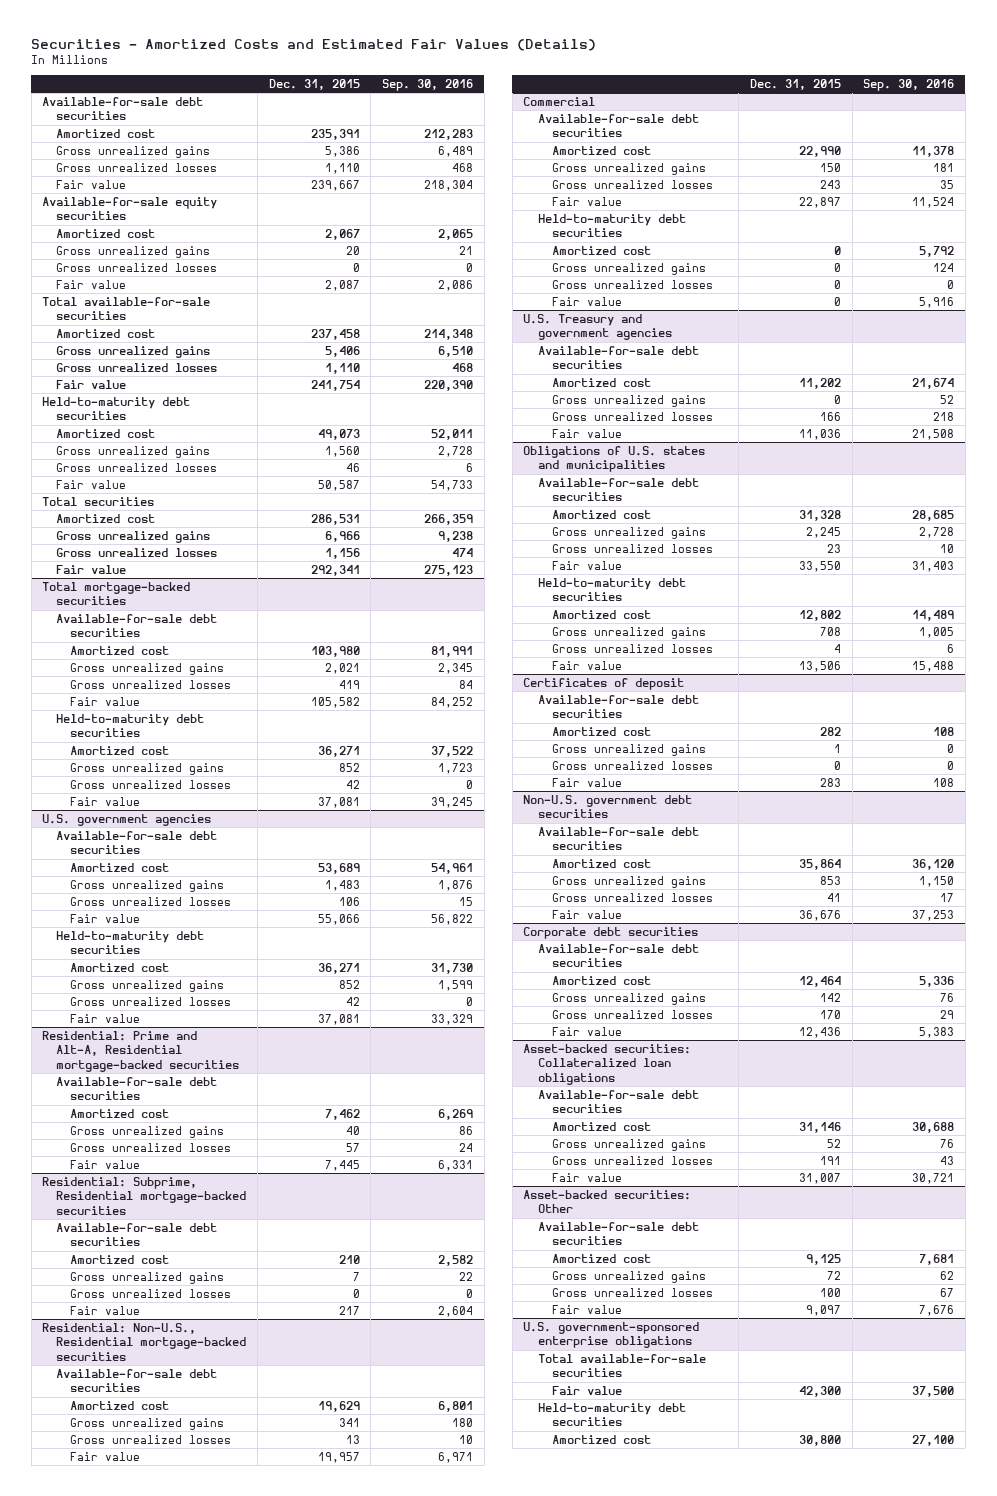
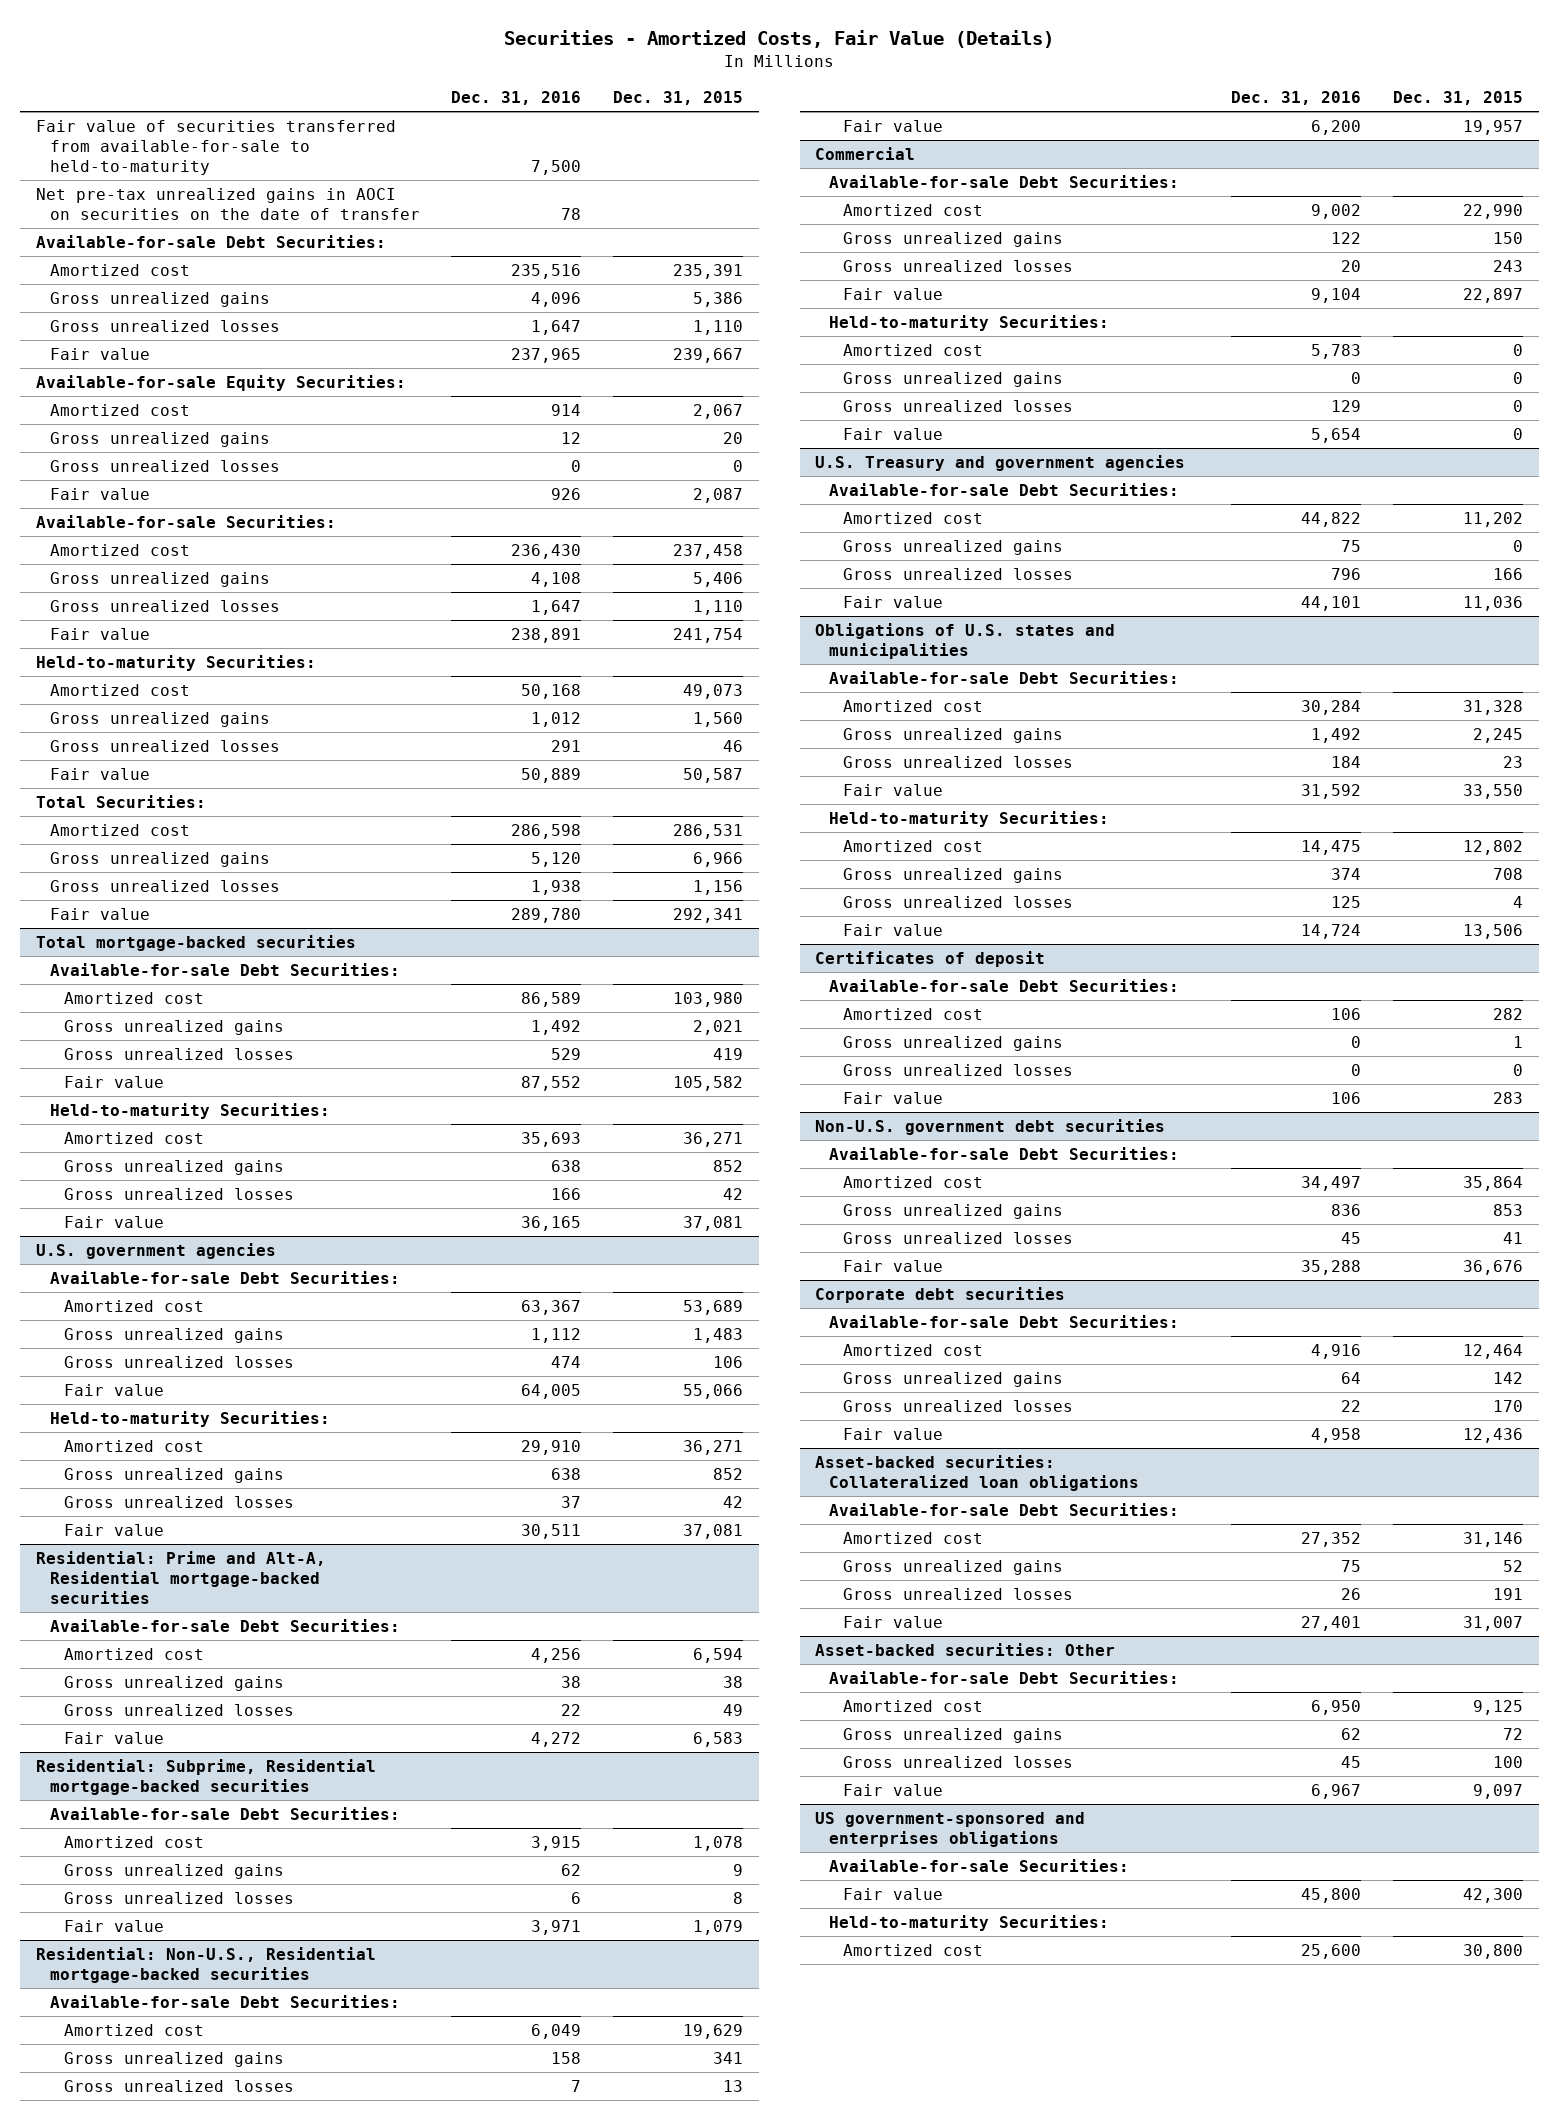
[31,38,597,51] Securities - Amortized Costs and Estimated Fair Values (Details) -> [504,30,1055,49] Securities - Amortized Costs, Fair Value (Details)
[382,78,474,91] Sep. 30, 2016 -> none
none -> [451,91,582,106] Dec. 31, 2016
none -> [35,119,396,176] Fair value of securities transferred from available-for-sale to held-to-maturity
none -> [35,187,420,220] Net pre-tax unrealized gains in AOCI on securities on the date of transfer
[42,96,204,121] Available-for-sale debt securities -> [35,234,386,248] Available-for-sale Debt Securities:
[42,196,218,221] Available-for-sale equity securities -> [35,374,406,391] Available-for-sale Equity Securities:
[42,296,211,321] Total available-for-sale securities -> [35,514,336,528] Available-for-sale Securities:
[42,396,191,421] Held-to-maturity debt securities -> [35,654,316,671] Held-to-maturity Securities:
[42,496,155,506] Total securities -> [35,794,206,808] Total Securities:
[56,613,218,638] Available-for-sale debt securities -> [49,962,400,976] Available-for-sale Debt Securities:
[56,713,205,738] Held-to-maturity debt securities -> [49,1102,330,1119] Held-to-maturity Securities:
[56,830,218,855] Available-for-sale debt securities -> [49,1270,400,1284] Available-for-sale Debt Securities:
[56,930,205,955] Held-to-maturity debt securities -> [49,1410,330,1427] Held-to-maturity Securities:
[56,1076,218,1101] Available-for-sale debt securities -> [49,1618,400,1632] Available-for-sale Debt Securities:
[324,1108,360,1120] 7,462 -> [693,1647,744,1663] 6,594
[345,1125,360,1135] 40 -> [723,1675,744,1688] 38
[345,1142,360,1152] 57 -> [723,1703,744,1716] 49
[324,1159,360,1171] 7,445 -> [693,1731,744,1747] 6,583
[56,1222,218,1247] Available-for-sale debt securities -> [49,1806,400,1820] Available-for-sale Debt Securities:
[338,1254,360,1264] 210 -> [693,1835,744,1851] 1,078
[352,1271,360,1281] 7 -> [733,1863,744,1876] 9
[352,1288,360,1298] 0 -> [733,1891,744,1904] 8
[338,1305,360,1315] 217 -> [693,1919,744,1935] 1,079
[56,1368,218,1393] Available-for-sale debt securities -> [49,1994,400,2008] Available-for-sale Debt Securities:
[537,113,699,138] Available-for-sale debt securities -> [829,174,1180,188] Available-for-sale Debt Securities:
[537,213,686,238] Held-to-maturity debt securities -> [829,314,1110,331] Held-to-maturity Securities:
[537,345,699,370] Available-for-sale debt securities -> [829,482,1180,496] Available-for-sale Debt Securities:
[537,477,699,502] Available-for-sale debt securities -> [829,670,1180,684] Available-for-sale Debt Securities:
[537,577,686,602] Held-to-maturity debt securities -> [829,810,1110,827] Held-to-maturity Securities:
[537,694,699,719] Available-for-sale debt securities -> [829,978,1180,992] Available-for-sale Debt Securities:
[537,826,699,851] Available-for-sale debt securities -> [829,1146,1180,1160] Available-for-sale Debt Securities:
[537,943,699,968] Available-for-sale debt securities -> [829,1314,1180,1328] Available-for-sale Debt Securities:
[537,1089,699,1114] Available-for-sale debt securities -> [829,1502,1180,1516] Available-for-sale Debt Securities:
[537,1221,699,1246] Available-for-sale debt securities -> [829,1670,1180,1684] Available-for-sale Debt Securities:
[523,1321,700,1349] U.S. government-sponsored enterprise obligations -> [815,1811,1086,1847] US government-sponsored and enterprises obligations
[537,1353,706,1378] Total available-for-sale securities -> [829,1858,1130,1872] Available-for-sale Securities:
[537,1402,686,1427] Held-to-maturity debt securities -> [829,1914,1110,1931] Held-to-maturity Securities:

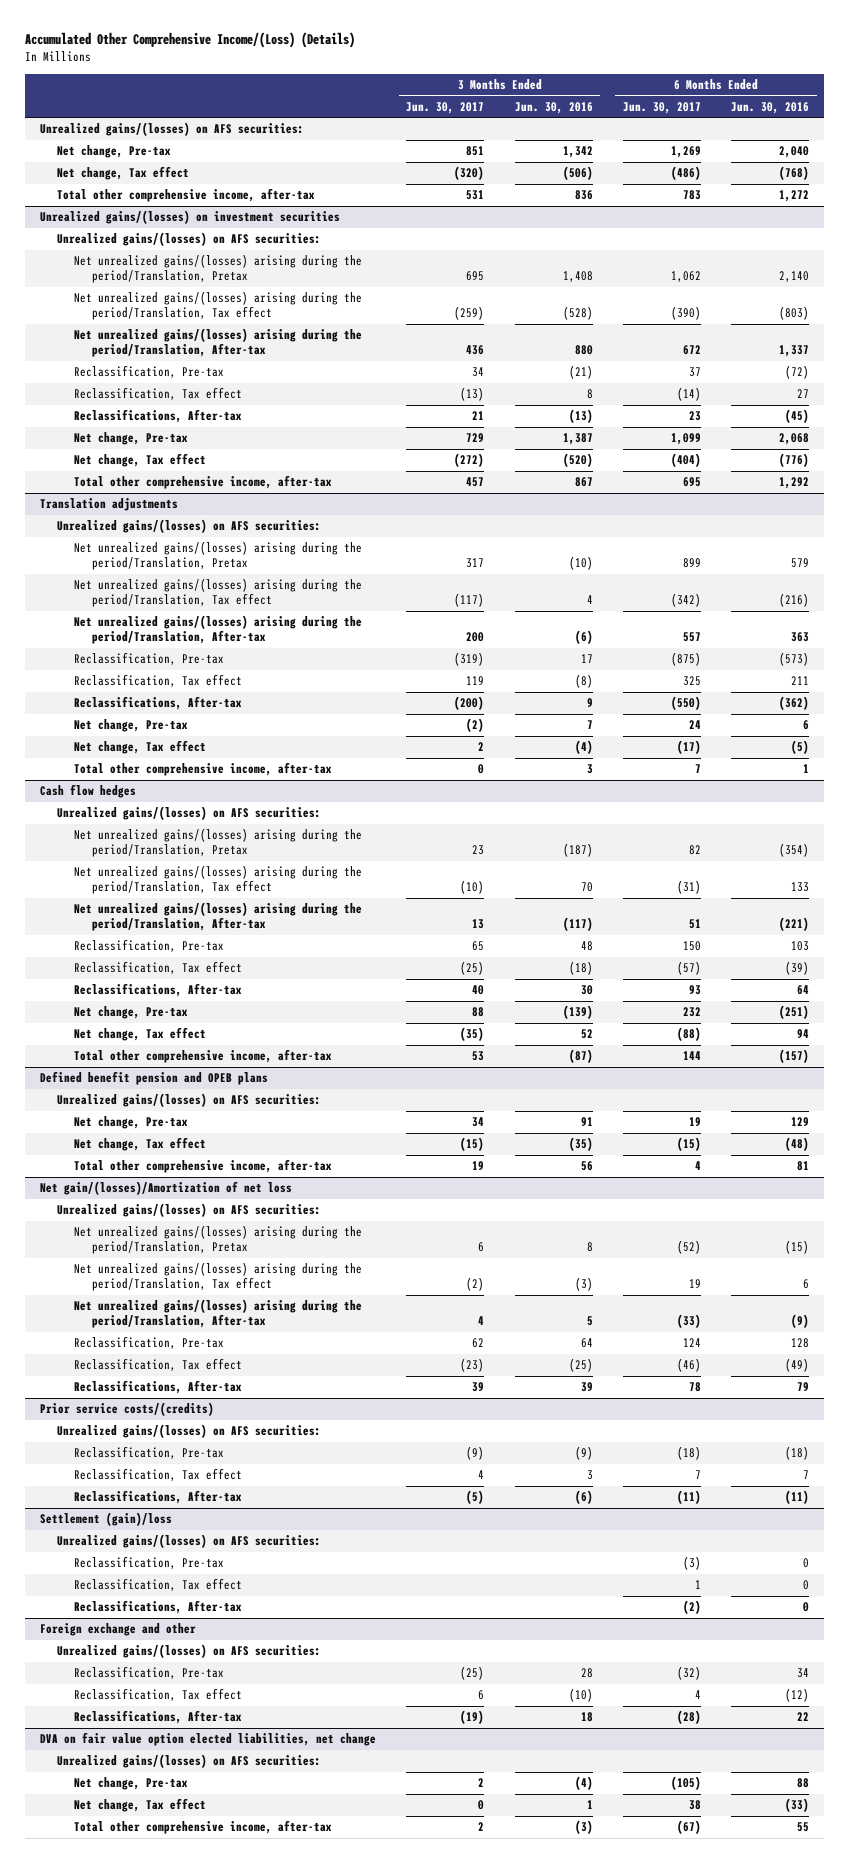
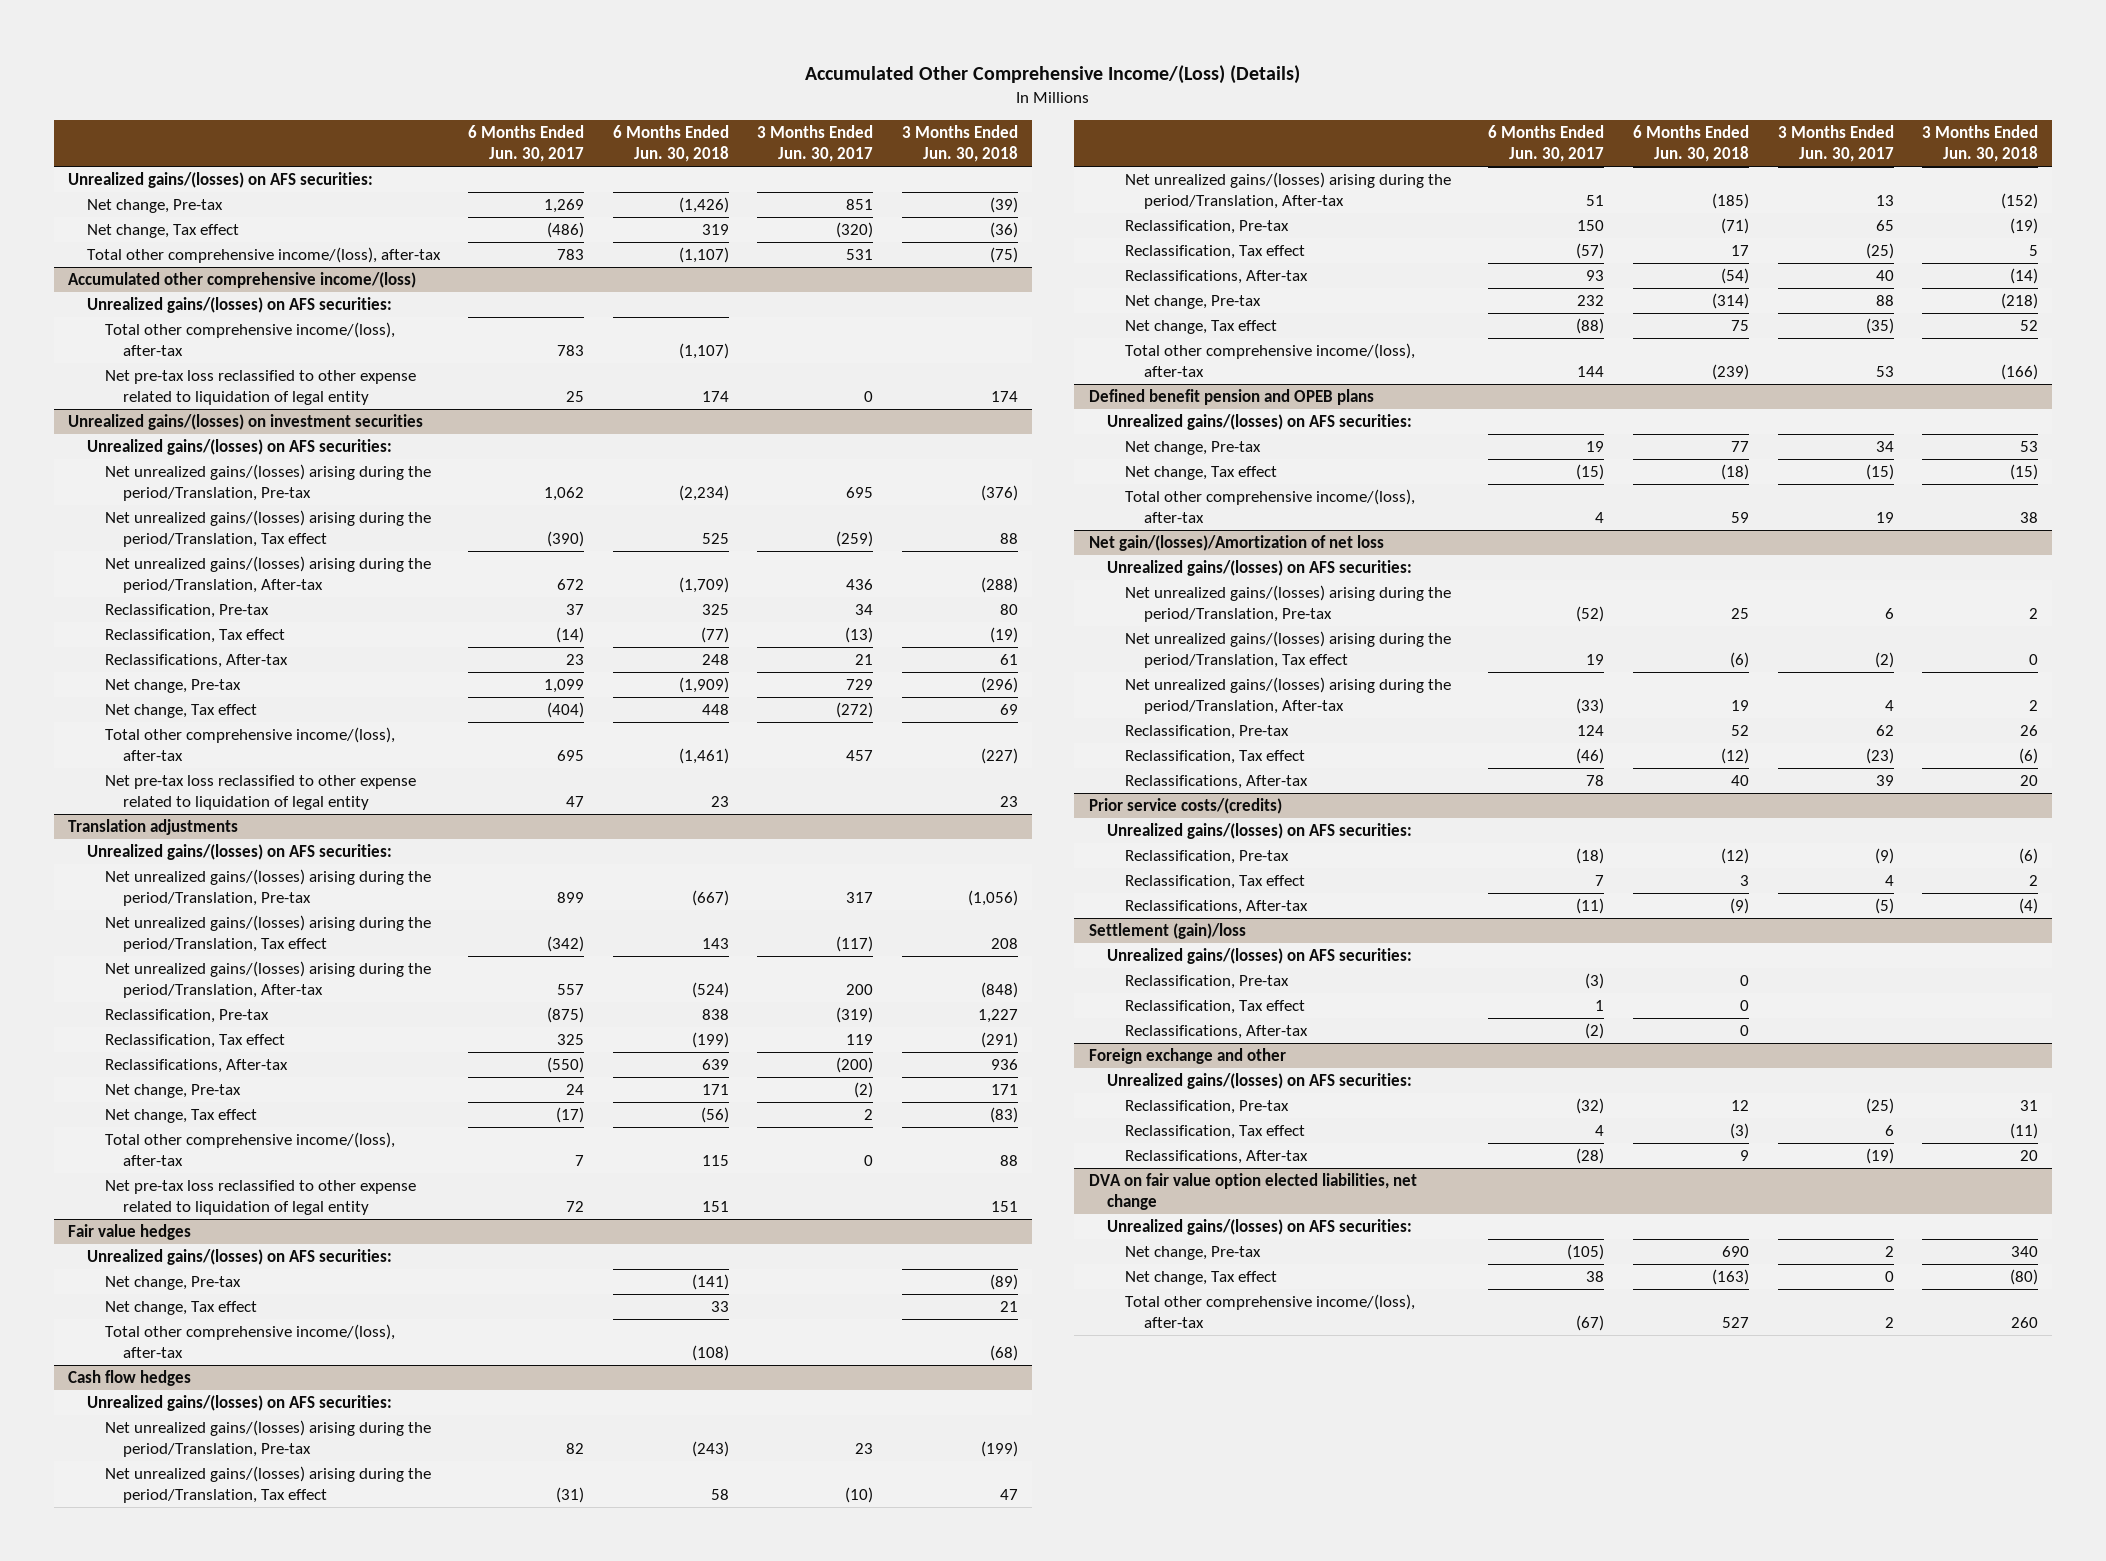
[514,101,593,114] Jun. 30, 2016 -> none
[731,101,810,114] Jun. 30, 2016 -> none
none -> [612,125,729,163] 6 Months Ended Jun. 30, 2018
none -> [901,125,1018,163] 3 Months Ended Jun. 30, 2018
[57,188,316,203] Total other comprehensive income, after-tax -> [86,247,441,264] Total other comprehensive income/(loss), after-tax
none -> [68,272,417,289] Accumulated other comprehensive income/(loss)
none -> [86,297,392,314] Unrealized gains/(losses) on AFS securities:
none -> [104,322,395,356] Total other comprehensive income/(loss), after-tax
none -> [104,370,416,405] Net pre-tax loss reclassified to other expense related to liquidation of legal entity
[74,254,363,284] Net unrealized gains/(losses) arising during the period/Translation, Pretax -> [104,464,431,501] Net unrealized gains/(losses) arising during the period/Translation, Pre-tax
[74,475,333,490] Total other comprehensive income, after-tax -> [104,727,395,761] Total other comprehensive income/(loss), after-tax
none -> [104,775,416,810] Net pre-tax loss reclassified to other expense related to liquidation of legal entity
[74,541,363,571] Net unrealized gains/(losses) arising during the period/Translation, Pretax -> [104,869,431,906] Net unrealized gains/(losses) arising during the period/Translation, Pre-tax
[74,762,333,777] Total other comprehensive income, after-tax -> [104,1132,395,1166] Total other comprehensive income/(loss), after-tax
none -> [104,1180,416,1215] Net pre-tax loss reclassified to other expense related to liquidation of legal entity
none -> [68,1224,192,1241] Fair value hedges
none -> [86,1249,392,1266] Unrealized gains/(losses) on AFS securities:
none -> [104,1276,241,1291] Net change, Pre-tax
none -> [104,1301,257,1316] Net change, Tax effect
none -> [104,1324,395,1358] Total other comprehensive income/(loss), after-tax
[74,828,363,858] Net unrealized gains/(losses) arising during the period/Translation, Pretax -> [104,1420,431,1457] Net unrealized gains/(losses) arising during the period/Translation, Pre-tax
[74,1049,333,1064] Total other comprehensive income, after-tax -> [1125,343,1416,377] Total other comprehensive income/(loss), after-tax
[74,1159,333,1174] Total other comprehensive income, after-tax -> [1125,489,1416,523] Total other comprehensive income/(loss), after-tax
[74,1225,363,1255] Net unrealized gains/(losses) arising during the period/Translation, Pretax -> [1125,585,1452,622] Net unrealized gains/(losses) arising during the period/Translation, Pre-tax
[74,1820,333,1835] Total other comprehensive income, after-tax -> [1125,1294,1416,1328] Total other comprehensive income/(loss), after-tax

